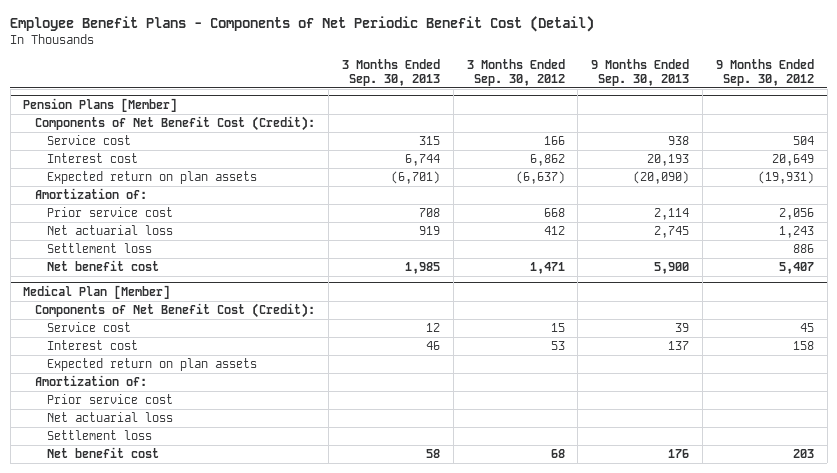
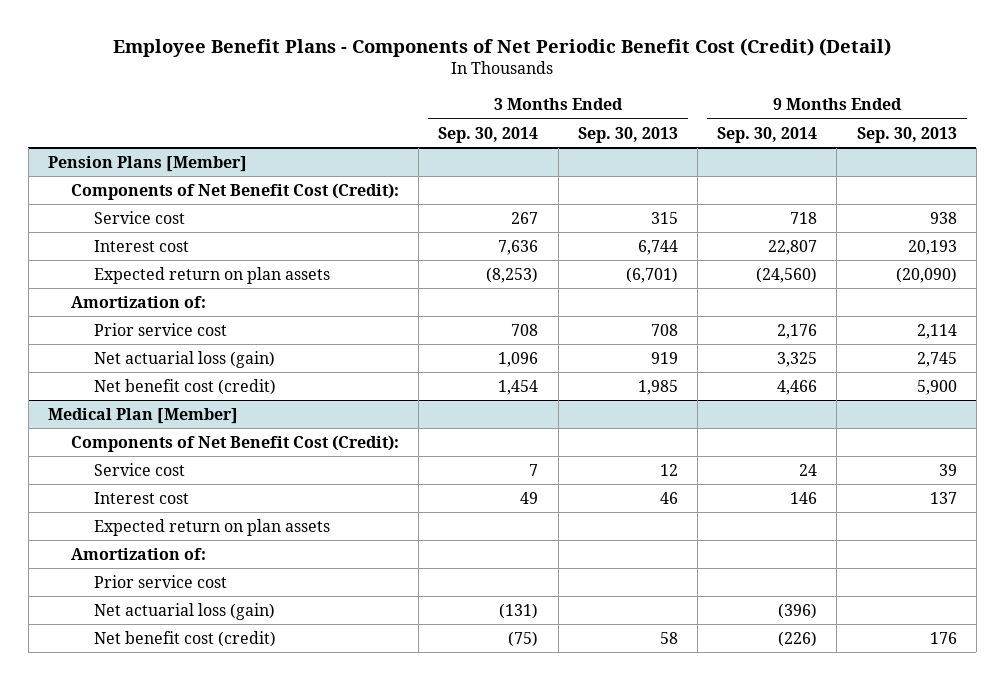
[10,16,595,33] Employee Benefit Plans - Components of Net Periodic Benefit Cost (Detail) -> [113,37,892,57] Employee Benefit Plans - Components of Net Periodic Benefit Cost (Credit) (Detail)
[466,59,565,87] 3 Months Ended Sep. 30, 2012 -> none
[715,59,814,87] 9 Months Ended Sep. 30, 2012 -> none
none -> [438,126,539,143] Sep. 30, 2014
none -> [717,126,818,143] Sep. 30, 2014
[46,243,152,254] Settlement loss -> none
[46,225,173,236] Net actuarial loss -> [93,350,275,368] Net actuarial loss (gain)
[46,260,159,272] Net benefit cost -> [93,378,276,395] Net benefit cost (credit)
[46,430,152,441] Settlement loss -> none
[46,412,173,423] Net actuarial loss -> [93,602,275,620] Net actuarial loss (gain)
[46,447,159,459] Net benefit cost -> [93,630,276,647] Net benefit cost (credit)

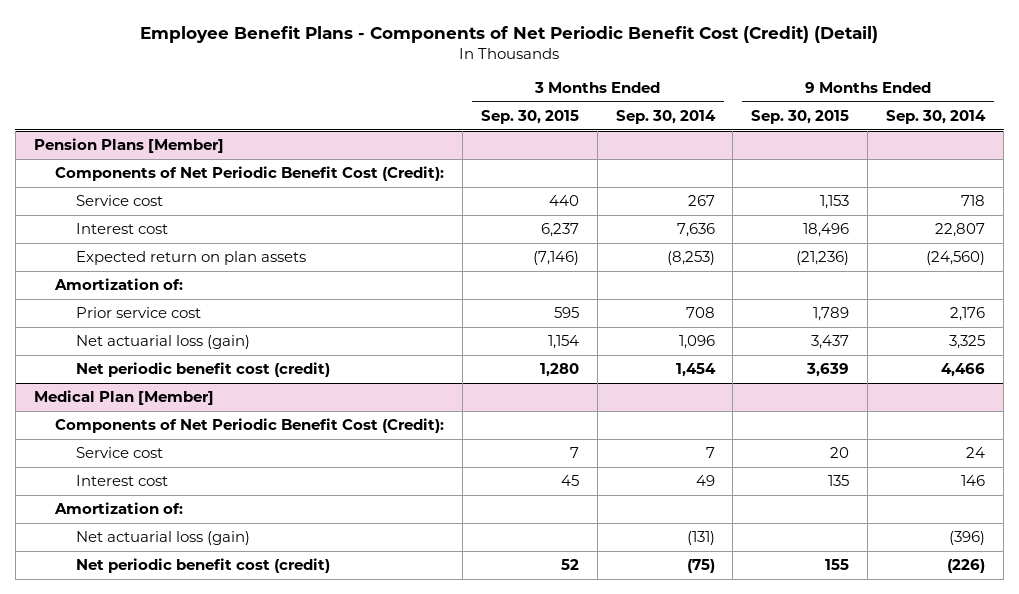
[577,126,678,143] Sep. 30, 2013 -> none
[856,126,957,143] Sep. 30, 2013 -> none
none -> [480,109,579,124] Sep. 30, 2015
none -> [751,109,850,124] Sep. 30, 2015
[70,182,399,200] Components of Net Benefit Cost (Credit): -> [54,166,444,182] Components of Net Periodic Benefit Cost (Credit):
[93,378,276,395] Net benefit cost (credit) -> [76,362,331,378] Net periodic benefit cost (credit)
[70,434,399,452] Components of Net Benefit Cost (Credit): -> [54,418,444,434] Components of Net Periodic Benefit Cost (Credit):
[93,518,330,536] Expected return on plan assets -> none
[93,574,227,588] Prior service cost -> none
[93,630,276,647] Net benefit cost (credit) -> [76,558,331,574] Net periodic benefit cost (credit)

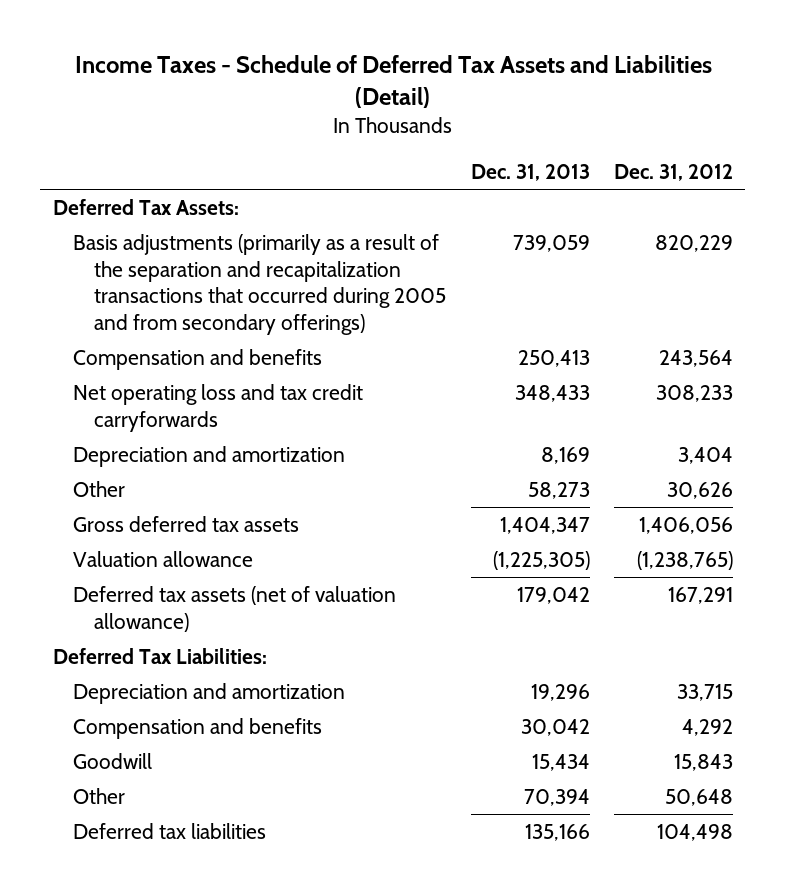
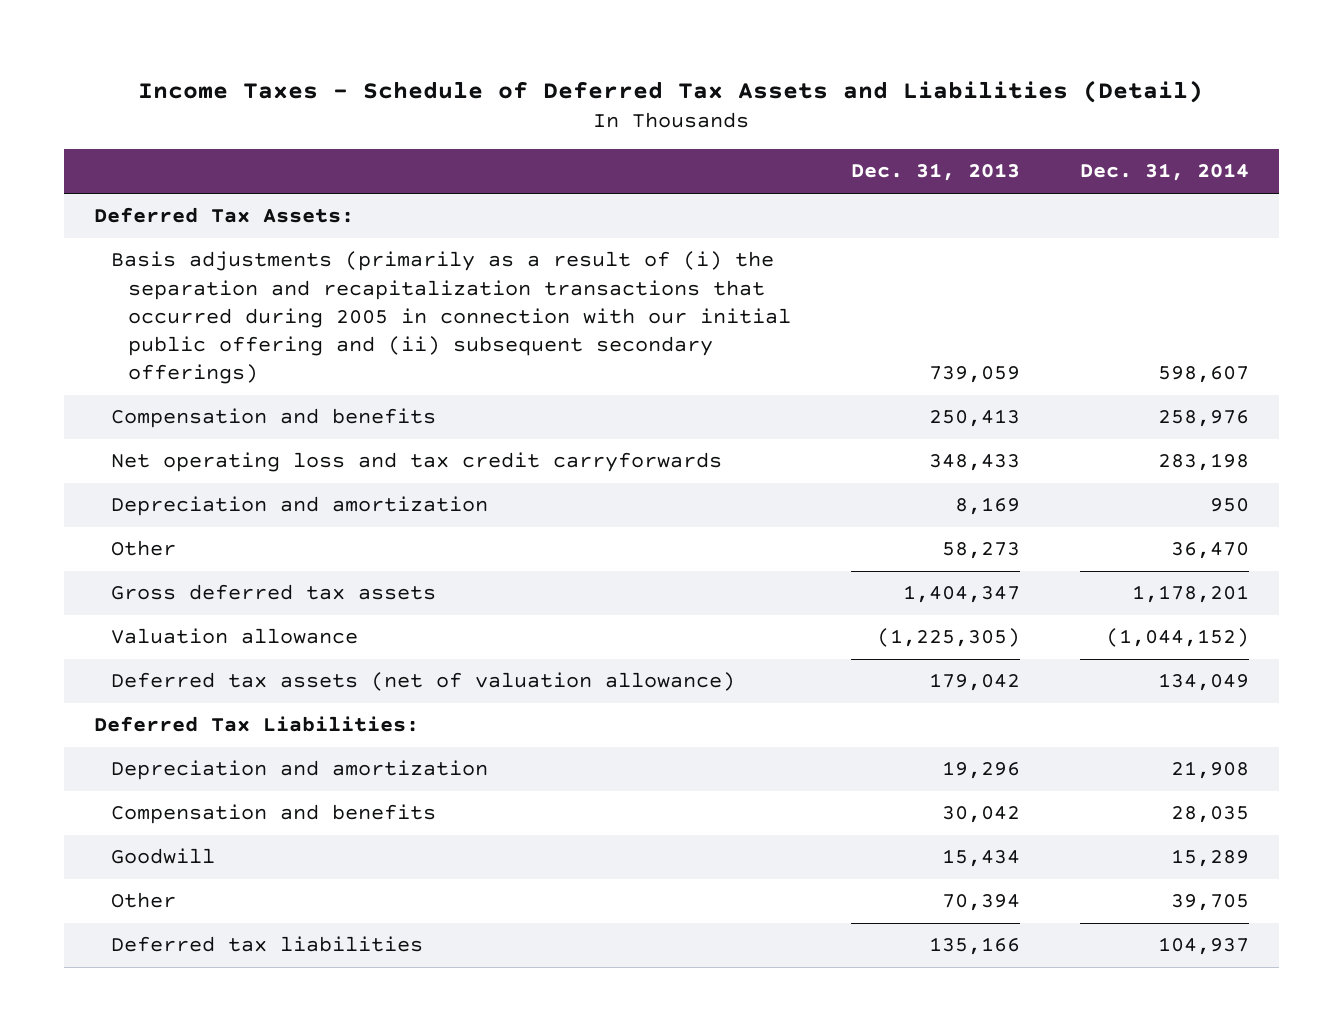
[614,163,734,181] Dec. 31, 2012 -> none
none -> [1079,163,1249,182] Dec. 31, 2014
[73,233,447,336] Basis adjustments (primarily as a result of the separation and recapitalization transactions that occurred during 2005 and from secondary offerings) -> [111,251,792,385] Basis adjustments (primarily as a result of (i) the separation and recapitalization transactions that occurred during 2005 in connection with our initial public offering and (ii) subsequent secondary offerings)

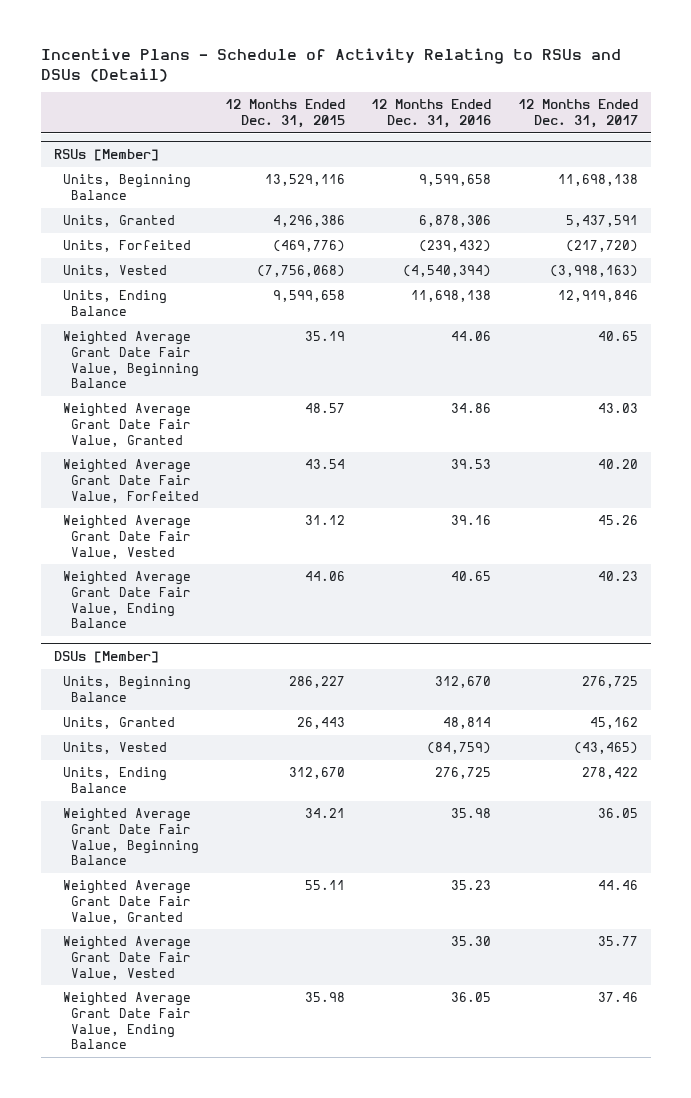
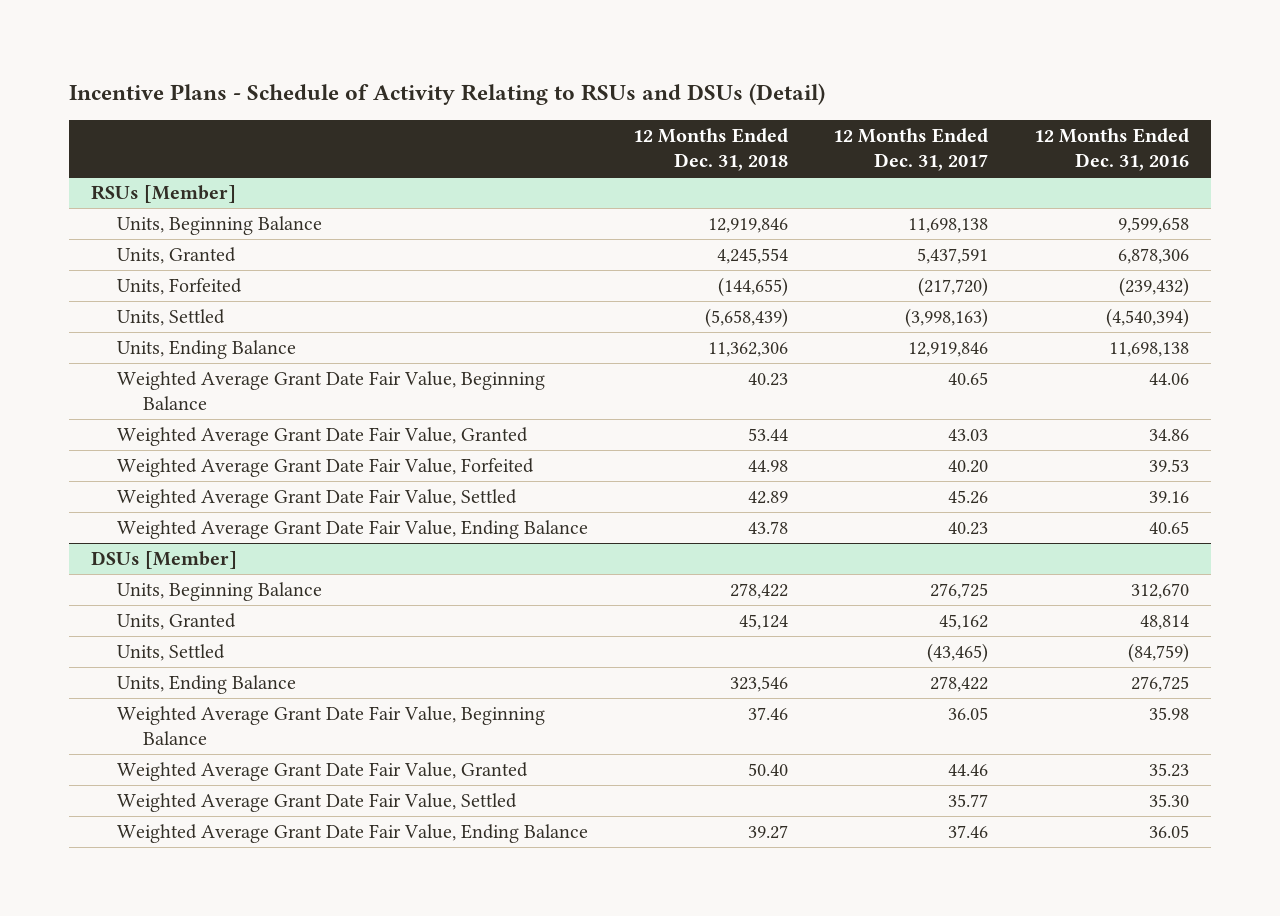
[225,99,346,129] 12 Months Ended Dec. 31, 2015 -> none
none -> [633,128,789,172] 12 Months Ended Dec. 31, 2018
[62,265,167,278] Units, Vested -> [116,309,225,327] Units, Settled
[62,515,192,559] Weighted Average Grant Date Fair Value, Vested -> [116,489,517,509] Weighted Average Grant Date Fair Value, Settled
[62,742,167,755] Units, Vested -> [116,644,225,662] Units, Settled
[62,936,192,980] Weighted Average Grant Date Fair Value, Vested -> [116,793,517,813] Weighted Average Grant Date Fair Value, Settled

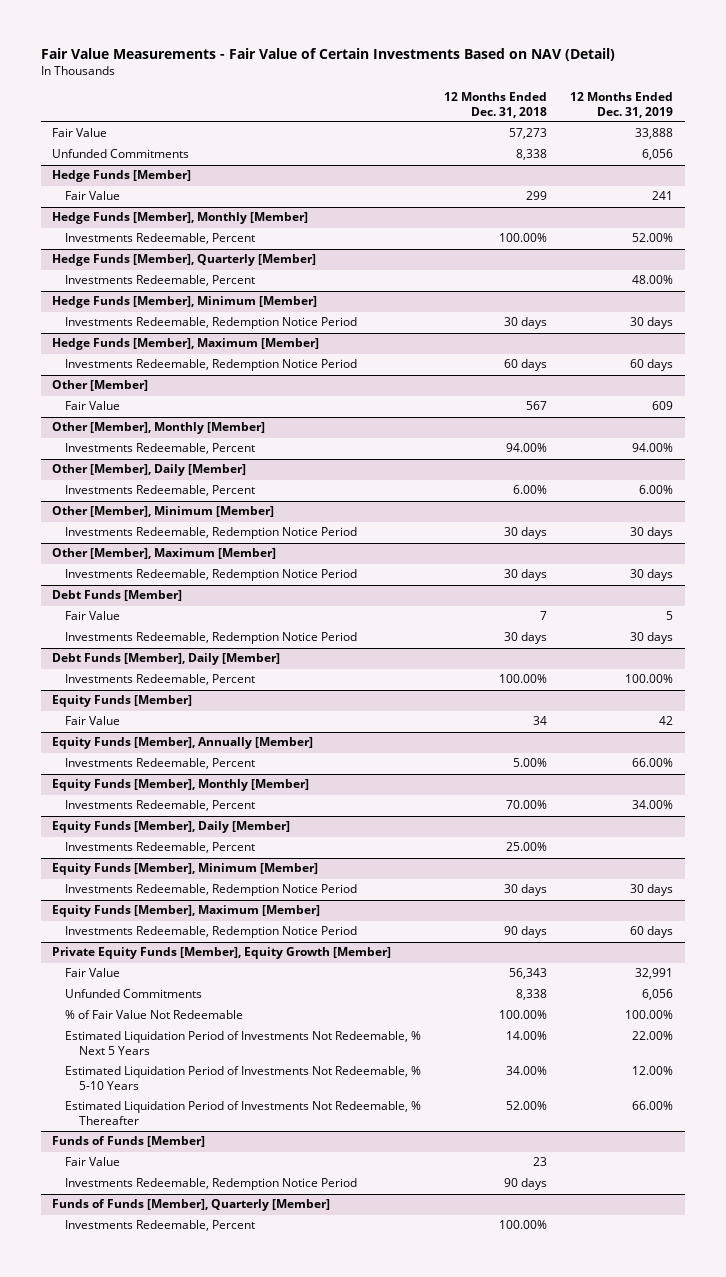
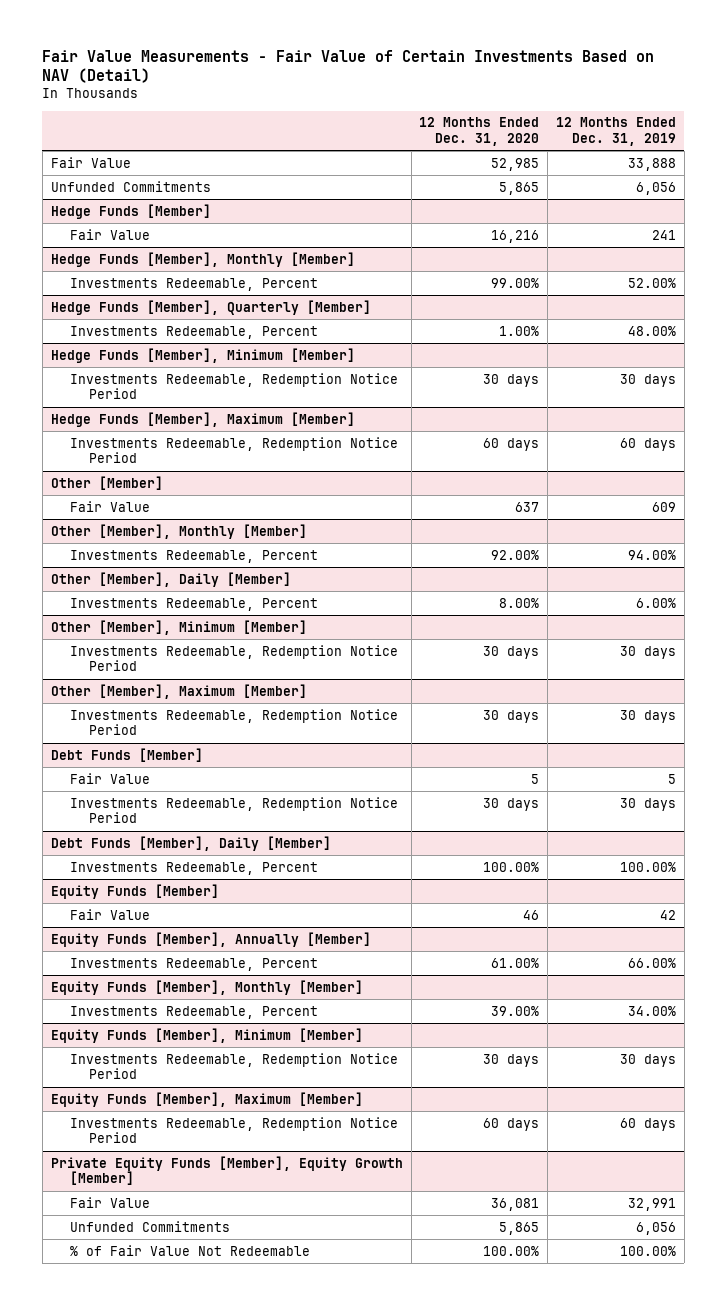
[444,92,548,118] 12 Months Ended Dec. 31, 2018 -> none
none -> [419,117,540,146] 12 Months Ended Dec. 31, 2020
[52,821,291,834] Equity Funds [Member], Daily [Member] -> none
[65,842,256,854] Investments Redeemable, Percent -> none
[65,1031,422,1055] Estimated Liquidation Period of Investments Not Redeemable, % Next 5 Years -> none
[65,1066,422,1090] Estimated Liquidation Period of Investments Not Redeemable, % 5-10 Years -> none
[65,1101,422,1125] Estimated Liquidation Period of Investments Not Redeemable, % Thereafter -> none
[52,1136,206,1148] Funds of Funds [Member] -> none
[65,1157,121,1167] Fair Value -> none
[65,1178,358,1191] Investments Redeemable, Redemption Notice Period -> none
[52,1199,331,1212] Funds of Funds [Member], Quarterly [Member] -> none
[65,1220,256,1232] Investments Redeemable, Percent -> none

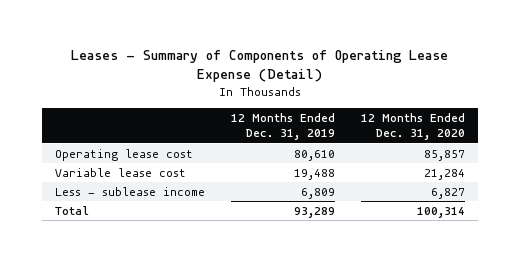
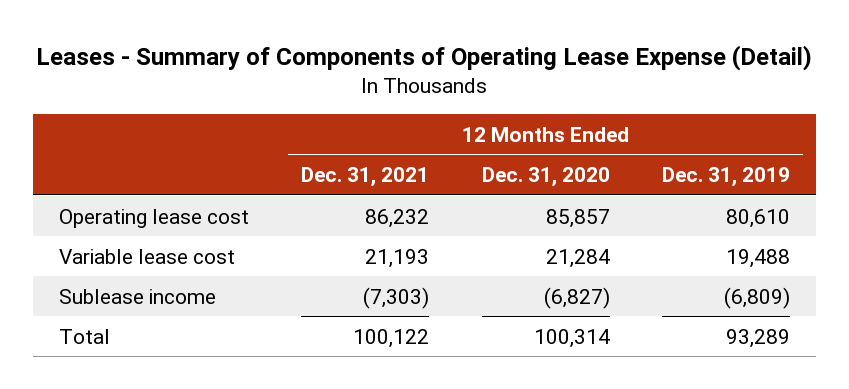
none -> [301,167,430,188] Dec. 31, 2021
[54,186,205,196] Less - sublease income -> [58,288,216,304] Sublease income
[300,187,335,199] 6,809 -> [723,286,790,309] (6,809)
[431,187,466,199] 6,827 -> [543,286,610,309] (6,827)

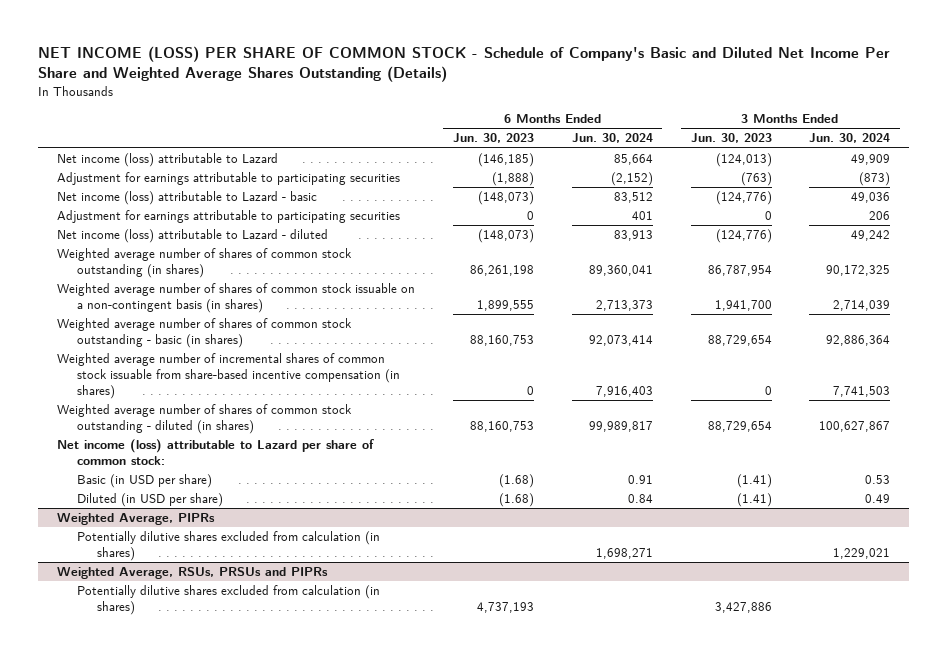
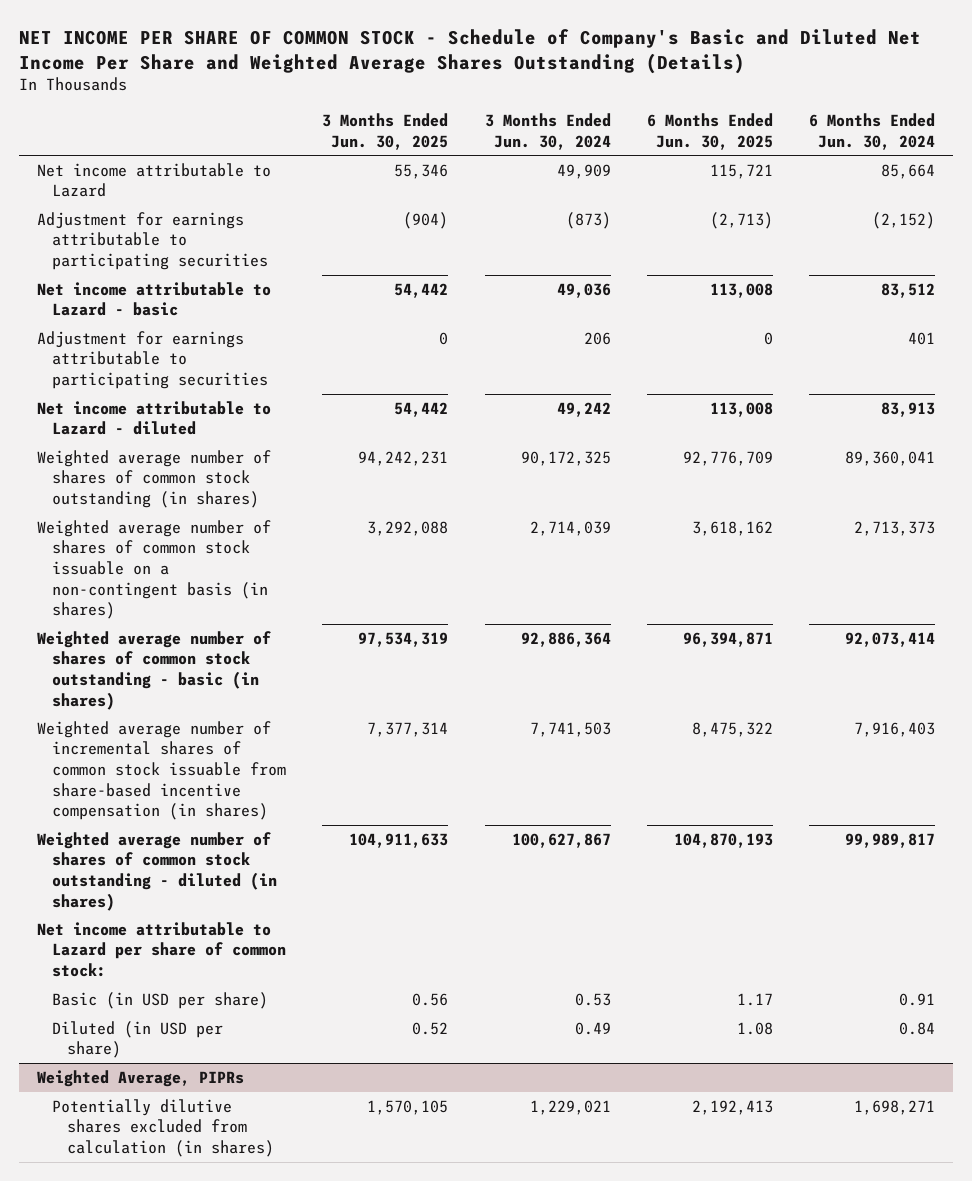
[38,46,891,83] NET INCOME (LOSS) PER SHARE OF COMMON STOCK - Schedule of Company's Basic and Diluted Net Income Per Share and Weighted Average Shares Outstanding (Details) -> [19,28,922,74] NET INCOME PER SHARE OF COMMON STOCK - Schedule of Company's Basic and Diluted Net Income Per Share and Weighted Average Shares Outstanding (Details)
[452,133,534,144] Jun. 30, 2023 -> none
[690,133,772,144] Jun. 30, 2023 -> none
none -> [322,113,449,150] 3 Months Ended Jun. 30, 2025
none -> [646,113,773,150] 6 Months Ended Jun. 30, 2025
[57,153,279,168] Net income (loss) attributable to Lazard -> [37,162,272,198] Net income attributable to Lazard
[57,191,318,206] Net income (loss) attributable to Lazard - basic -> [37,281,272,317] Net income attributable to Lazard - basic
[57,229,329,244] Net income (loss) attributable to Lazard - diluted -> [37,400,272,436] Net income attributable to Lazard - diluted
[57,439,375,465] Net income (loss) attributable to Lazard per share of common stock: -> [37,921,287,978] Net income attributable to Lazard per share of common stock:
[57,567,329,580] Weighted Average, RSUs, PRSUs and PIPRs -> none
[76,585,380,615] Potentially dilutive shares excluded from calculation (in shares) -> none

